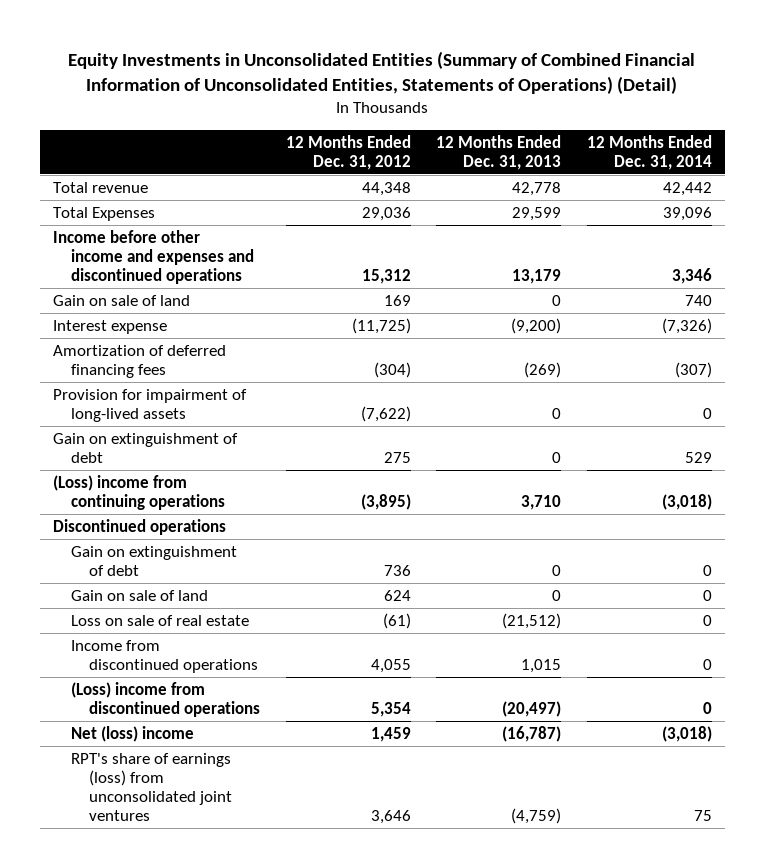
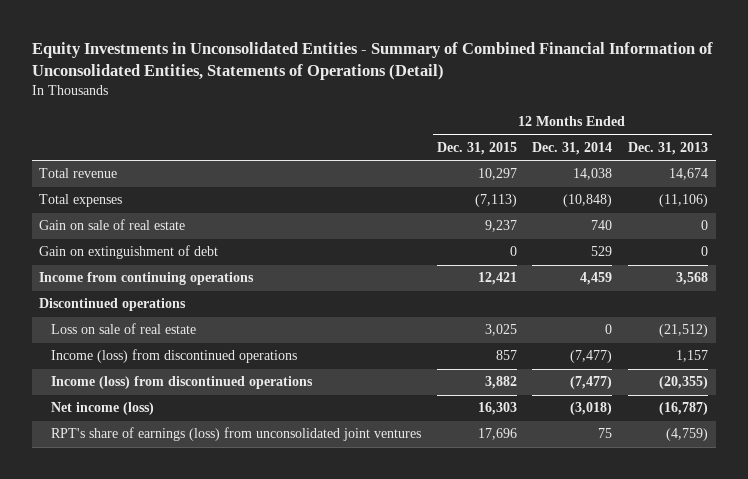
[68,50,696,95] Equity Investments in Unconsolidated Entities (Summary of Combined Financial Information of Unconsolidated Entities, Statements of Operations) (Detail) -> [31,41,713,80] Equity Investments in Unconsolidated Entities - Summary of Combined Financial Information of Unconsolidated Entities, Statements of Operations (Detail)
[285,134,411,170] 12 Months Ended Dec. 31, 2012 -> none
none -> [436,141,517,155] Dec. 31, 2015
[52,229,254,285] Income before other income and expenses and discontinued operations -> none
[52,319,167,334] Interest expense -> none
[52,344,226,378] Amortization of deferred financing fees -> none
[52,388,247,422] Provision for impairment of long-lived assets -> none
[512,181,562,196] 42,778 -> [669,168,709,181] 14,674
[663,181,713,196] 42,442 -> [573,168,613,181] 14,038
[52,206,155,221] Total Expenses -> [39,194,123,208] Total expenses
[512,206,562,221] 29,599 -> [659,194,709,208] (11,106)
[663,206,713,221] 39,096 -> [563,194,613,208] (10,848)
[52,294,190,306] Gain on sale of land -> [39,219,186,231] Gain on sale of real estate
[52,474,225,510] (Loss) income from continuing operations -> [39,272,255,286] Income from continuing operations
[521,494,562,510] 3,710 -> [676,272,709,286] 3,568
[662,493,713,510] (3,018) -> [580,272,613,286] 4,459
[70,545,237,576] Gain on extinguishment of debt -> none
[70,589,208,601] Gain on sale of land -> none
[70,639,259,673] Income from discontinued operations -> [50,349,297,364] Income (loss) from discontinued operations
[521,658,562,673] 1,015 -> [676,350,709,363] 1,157
[703,658,713,670] 0 -> [570,350,613,364] (7,477)
[70,681,261,717] (Loss) income from discontinued operations -> [50,376,313,390] Income (loss) from discontinued operations
[502,700,562,717] (20,497) -> [659,376,709,390] (20,355)
[703,701,713,714] 0 -> [570,376,613,390] (7,477)
[70,725,194,742] Net (loss) income -> [50,402,154,416] Net income (loss)

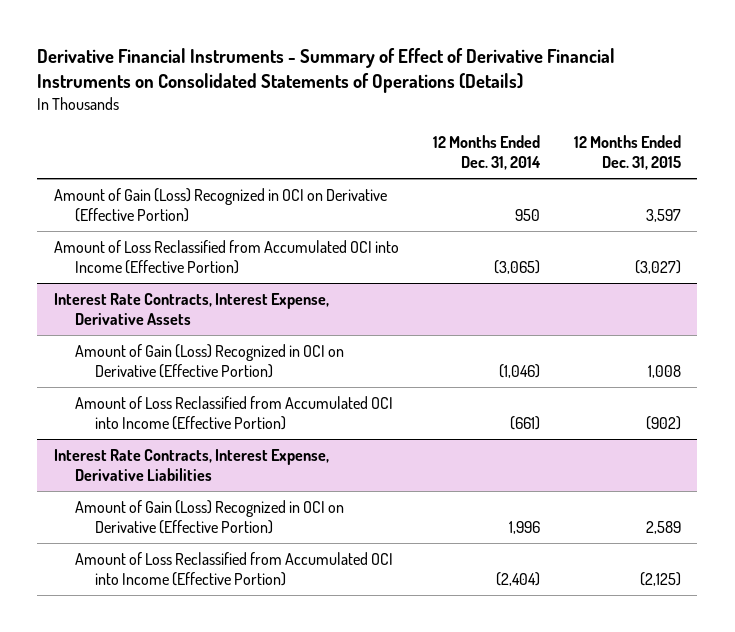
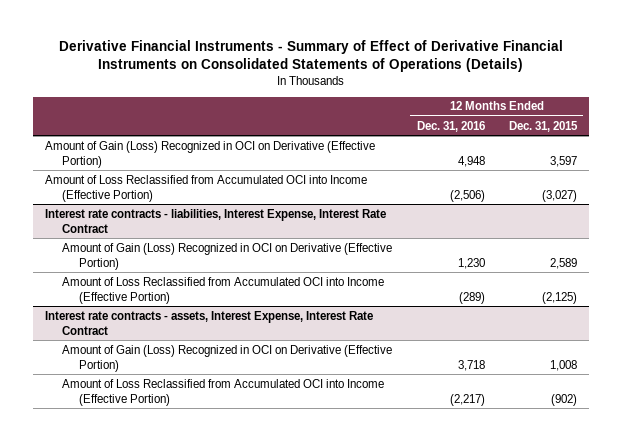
[432,135,541,171] 12 Months Ended Dec. 31, 2014 -> none
none -> [416,120,485,132] Dec. 31, 2016
[54,293,330,326] Interest Rate Contracts, Interest Expense, Derivative Assets -> none
[74,344,344,379] Amount of Gain (Loss) Recognized in OCI on Derivative (Effective Portion) -> none
[74,396,393,431] Amount of Loss Reclassified from Accumulated OCI into Income (Effective Portion) -> none
[54,449,330,482] Interest Rate Contracts, Interest Expense, Derivative Liabilities -> [45,208,387,233] Interest rate contracts - liabilities, Interest Expense, Interest Rate Contract
none -> [45,310,374,335] Interest rate contracts - assets, Interest Expense, Interest Rate Contract
none -> [62,344,393,372] Amount of Gain (Loss) Recognized in OCI on Derivative (Effective Portion)
none -> [62,378,385,406] Amount of Loss Reclassified from Accumulated OCI into Income (Effective Portion)

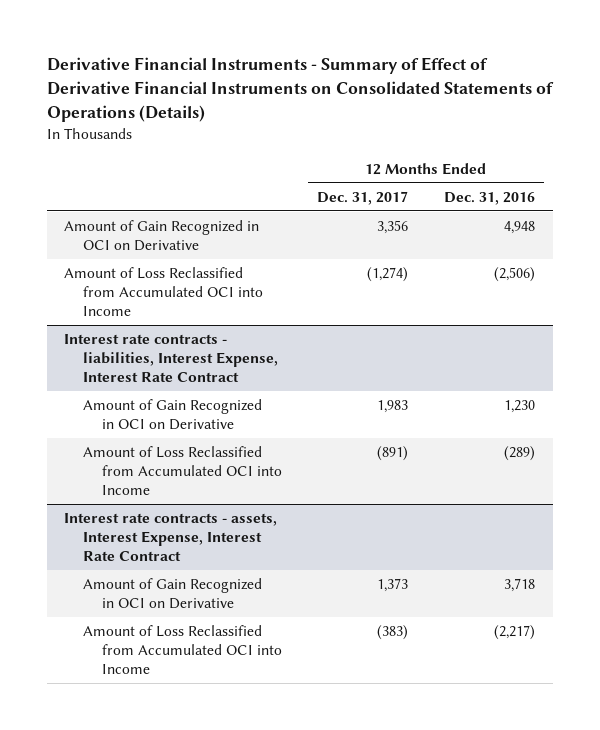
[509,120,579,132] Dec. 31, 2015 -> none
none -> [317,190,409,205] Dec. 31, 2017
[45,140,376,168] Amount of Gain (Loss) Recognized in OCI on Derivative (Effective Portion) -> [64,220,260,252] Amount of Gain Recognized in OCI on Derivative
[45,174,368,202] Amount of Loss Reclassified from Accumulated OCI into Income (Effective Portion) -> [64,267,264,316] Amount of Loss Reclassified from Accumulated OCI into Income
[62,242,393,270] Amount of Gain (Loss) Recognized in OCI on Derivative (Effective Portion) -> [83,399,263,431] Amount of Gain Recognized in OCI on Derivative
[62,276,385,304] Amount of Loss Reclassified from Accumulated OCI into Income (Effective Portion) -> [83,446,282,495] Amount of Loss Reclassified from Accumulated OCI into Income
[62,344,393,372] Amount of Gain (Loss) Recognized in OCI on Derivative (Effective Portion) -> [83,578,263,610] Amount of Gain Recognized in OCI on Derivative
[62,378,385,406] Amount of Loss Reclassified from Accumulated OCI into Income (Effective Portion) -> [83,625,282,674] Amount of Loss Reclassified from Accumulated OCI into Income

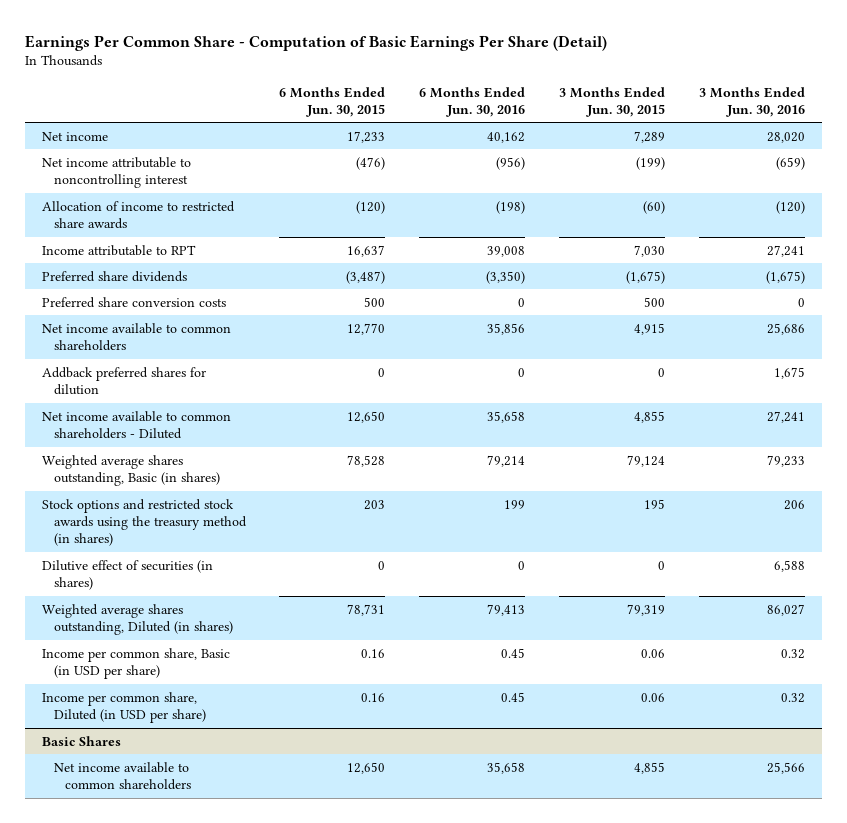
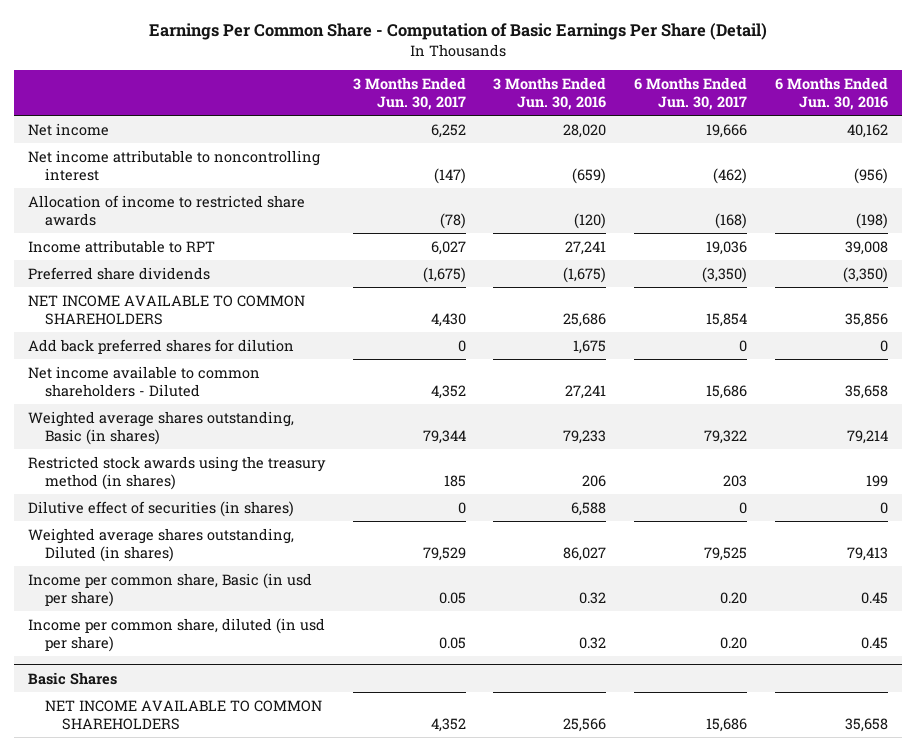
[279,86,386,117] 6 Months Ended Jun. 30, 2015 -> none
[559,86,666,117] 3 Months Ended Jun. 30, 2015 -> none
none -> [352,76,466,110] 3 Months Ended Jun. 30, 2017
none -> [634,76,748,110] 6 Months Ended Jun. 30, 2017
[42,296,227,308] Preferred share conversion costs -> none
[42,322,232,351] Net income available to common shareholders -> [28,294,306,325] NET INCOME AVAILABLE TO COMMON SHAREHOLDERS
[42,366,207,395] Addback preferred shares for dilution -> [28,338,295,354] Add back preferred shares for dilution
[42,498,247,547] Stock options and restricted stock awards using the treasury method (in shares) -> [28,455,327,490] Restricted stock awards using the treasury method (in shares)
[42,647,231,679] Income per common share, Basic (in USD per share) -> [28,572,313,607] Income per common share, Basic (in usd per share)
[42,691,206,723] Income per common share, Diluted (in USD per share) -> [28,617,326,652] Income per common share, diluted (in usd per share)
[53,761,191,790] Net income available to common shareholders -> [45,699,323,730] NET INCOME AVAILABLE TO COMMON SHAREHOLDERS

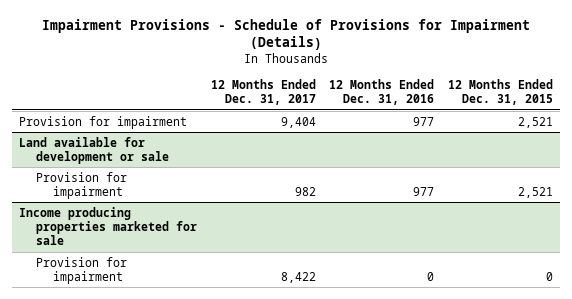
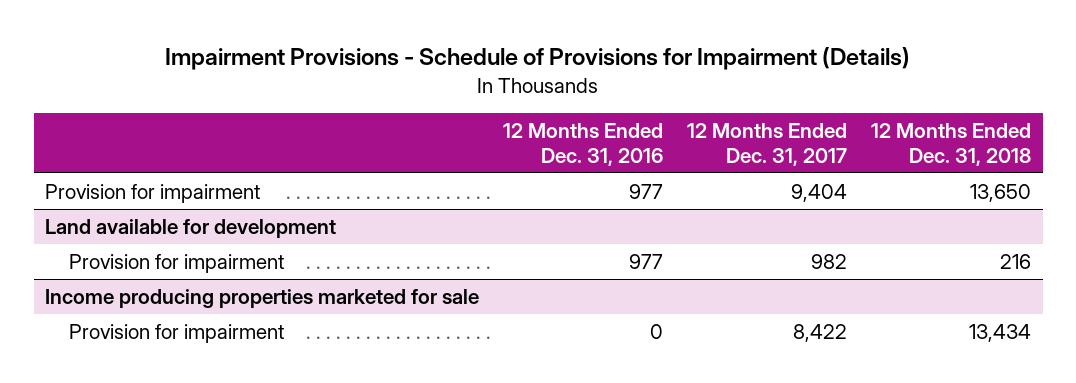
[448,78,554,106] 12 Months Ended Dec. 31, 2015 -> none
none -> [870,123,1031,166] 12 Months Ended Dec. 31, 2018
[18,136,169,164] Land available for development or sale -> [45,218,337,238] Land available for development

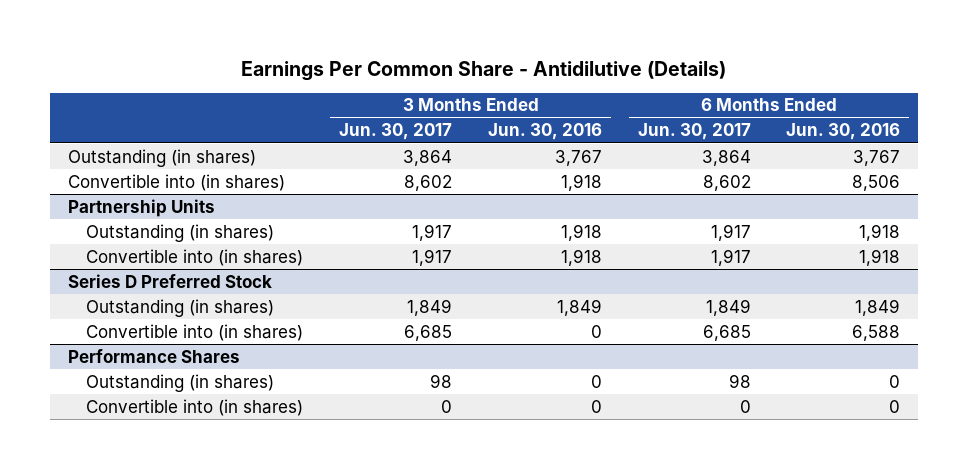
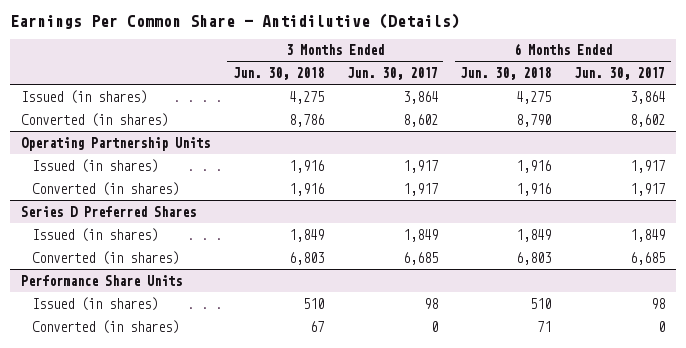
[487,123,602,141] Jun. 30, 2016 -> none
[786,123,901,141] Jun. 30, 2016 -> none
none -> [232,67,324,81] Jun. 30, 2018
none -> [460,67,552,81] Jun. 30, 2018
[67,148,256,167] Outstanding (in shares) -> [21,89,148,104] Issued (in shares)
[67,173,285,191] Convertible into (in shares) -> [21,112,169,127] Converted (in shares)
[67,198,215,217] Partnership Units -> [21,136,211,151] Operating Partnership Units
[86,223,275,242] Outstanding (in shares) -> [32,158,159,173] Issued (in shares)
[86,248,304,266] Convertible into (in shares) -> [32,181,180,196] Converted (in shares)
[67,273,272,288] Series D Preferred Stock -> [21,205,197,217] Series D Preferred Shares
[86,298,275,317] Outstanding (in shares) -> [32,227,159,242] Issued (in shares)
[86,323,304,341] Convertible into (in shares) -> [32,250,180,265] Converted (in shares)
[67,348,240,363] Performance Shares -> [21,274,183,286] Performance Share Units
[86,373,275,392] Outstanding (in shares) -> [32,296,159,311] Issued (in shares)
[86,398,304,416] Convertible into (in shares) -> [32,319,180,334] Converted (in shares)

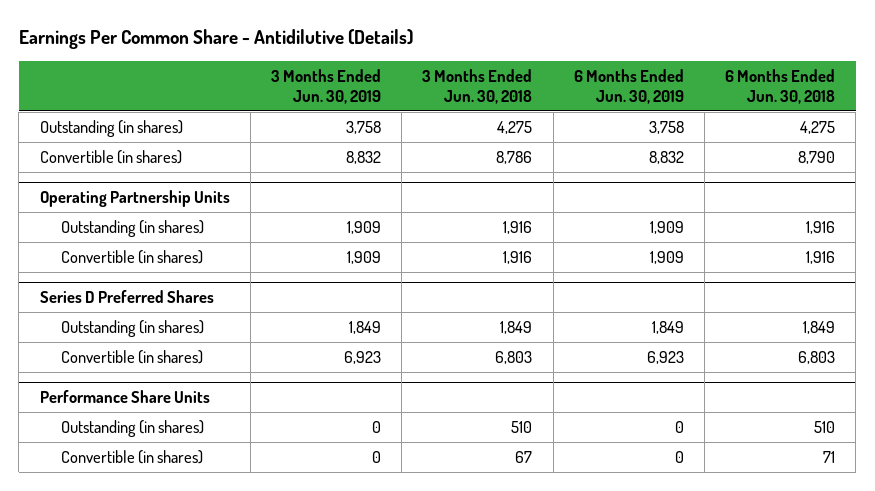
[346,67,438,81] Jun. 30, 2017 -> none
[573,67,665,81] Jun. 30, 2017 -> none
none -> [271,68,382,104] 3 Months Ended Jun. 30, 2019
none -> [573,68,684,104] 6 Months Ended Jun. 30, 2019
[21,89,148,104] Issued (in shares) -> [39,119,183,137] Outstanding (in shares)
[21,112,169,127] Converted (in shares) -> [39,149,182,164] Convertible (in shares)
[32,158,159,173] Issued (in shares) -> [61,219,205,237] Outstanding (in shares)
[32,181,180,196] Converted (in shares) -> [61,249,204,264] Convertible (in shares)
[32,227,159,242] Issued (in shares) -> [61,319,205,337] Outstanding (in shares)
[32,250,180,265] Converted (in shares) -> [61,349,204,364] Convertible (in shares)
[32,296,159,311] Issued (in shares) -> [61,419,205,437] Outstanding (in shares)
[32,319,180,334] Converted (in shares) -> [61,449,204,464] Convertible (in shares)

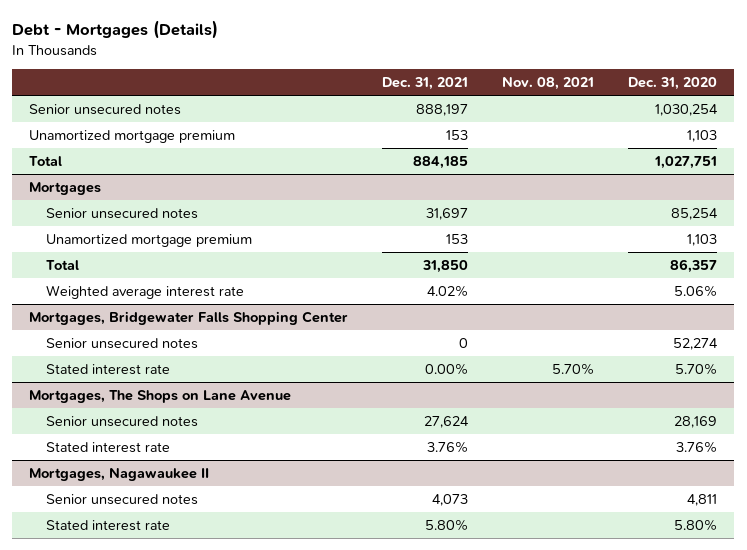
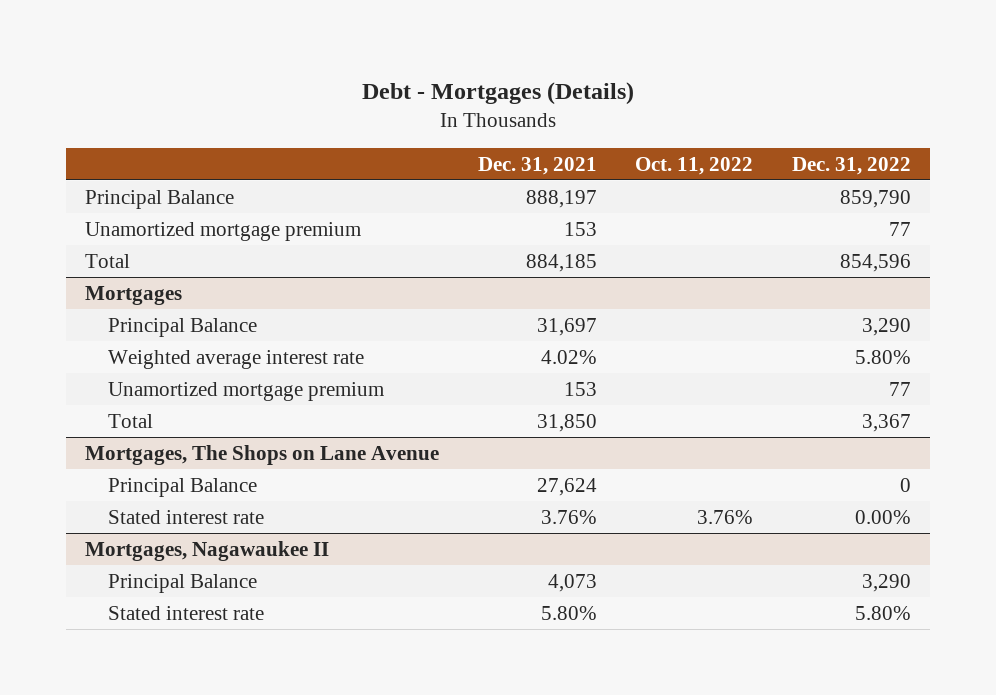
[502,77,595,91] Nov. 08, 2021 -> none
[628,77,718,91] Dec. 31, 2020 -> none
none -> [635,156,754,175] Oct. 11, 2022
none -> [791,156,911,175] Dec. 31, 2022
[29,103,182,115] Senior unsecured notes -> [85,189,235,209] Principal Balance
[45,207,198,219] Senior unsecured notes -> [108,317,258,337] Principal Balance
[45,284,244,299] Weighted average interest rate -> [108,349,365,369] Weighted average interest rate
[29,310,349,325] Mortgages, Bridgewater Falls Shopping Center -> none
[45,337,198,349] Senior unsecured notes -> none
[45,363,170,375] Stated interest rate -> none
[45,415,198,427] Senior unsecured notes -> [108,477,258,497] Principal Balance
[45,493,198,505] Senior unsecured notes -> [108,573,258,593] Principal Balance

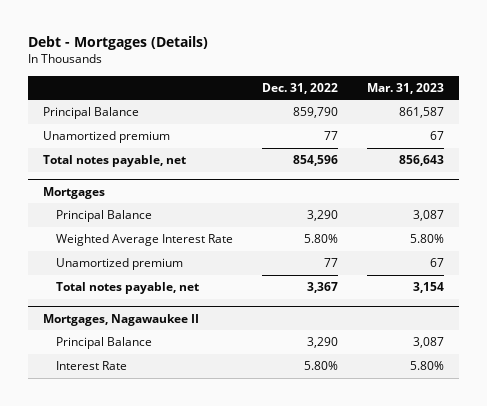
[477,156,597,175] Dec. 31, 2021 -> none
[635,156,754,175] Oct. 11, 2022 -> none
none -> [367,82,445,94] Mar. 31, 2023
[85,221,362,241] Unamortized mortgage premium -> [42,131,170,144] Unamortized premium
[85,253,131,268] Total -> [42,155,186,168] Total notes payable, net
[85,444,440,465] Mortgages, The Shops on Lane Avenue -> none
[108,477,258,497] Principal Balance -> none
[108,509,265,524] Stated interest rate -> none
[108,349,365,369] Weighted average interest rate -> [56,234,234,247] Weighted Average Interest Rate
[108,381,385,401] Unamortized mortgage premium -> [56,258,184,271] Unamortized premium
[108,413,154,428] Total -> [56,282,200,295] Total notes payable, net
[108,605,265,620] Stated interest rate -> [56,361,128,371] Interest Rate

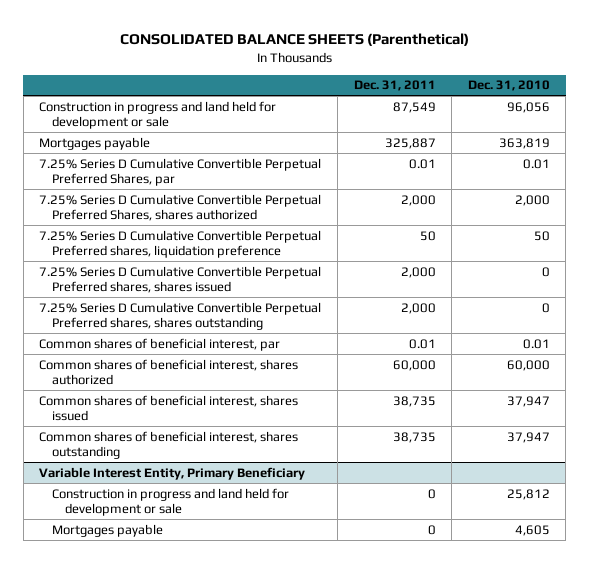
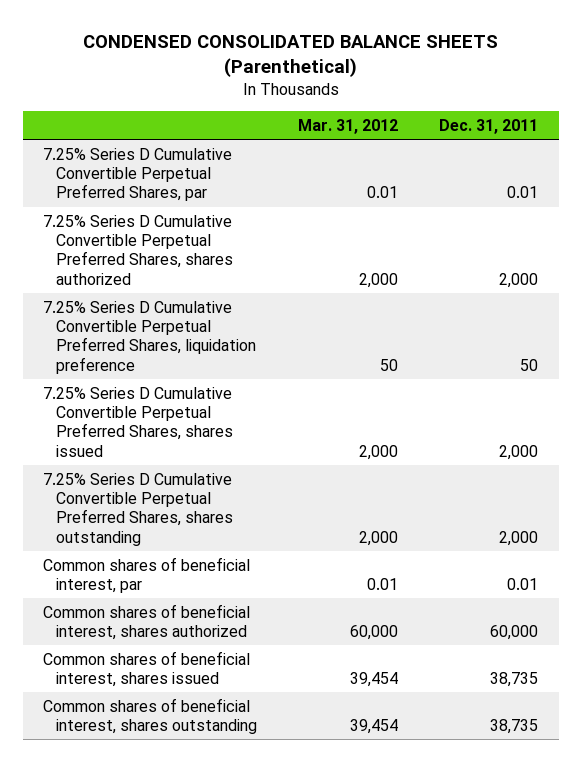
[119,32,469,46] CONSOLIDATED BALANCE SHEETS (Parenthetical) -> [82,34,498,78] CONDENSED CONSOLIDATED BALANCE SHEETS (Parenthetical)
[467,80,550,92] Dec. 31, 2010 -> none
none -> [298,119,399,135] Mar. 31, 2012
[39,100,277,129] Construction in progress and land held for development or sale -> none
[39,136,151,150] Mortgages payable -> none
[39,229,322,258] 7.25% Series D Cumulative Convertible Perpetual Preferred shares, liquidation preference -> [43,300,256,374] 7.25% Series D Cumulative Convertible Perpetual Preferred Shares, liquidation preference
[39,265,322,293] 7.25% Series D Cumulative Convertible Perpetual Preferred shares, shares issued -> [43,386,233,457] 7.25% Series D Cumulative Convertible Perpetual Preferred Shares, shares issued
[39,301,322,330] 7.25% Series D Cumulative Convertible Perpetual Preferred shares, shares outstanding -> [43,472,233,546] 7.25% Series D Cumulative Convertible Perpetual Preferred Shares, shares outstanding
[39,466,306,480] Variable Interest Entity, Primary Beneficiary -> none
[52,487,290,516] Construction in progress and land held for development or sale -> none
[52,523,164,537] Mortgages payable -> none

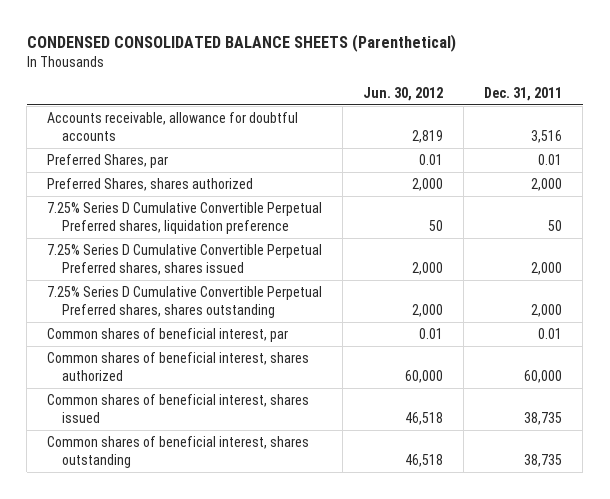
[298,119,399,135] Mar. 31, 2012 -> none
none -> [363,86,444,101] Jun. 30, 2012
none -> [47,111,299,141] Accounts receivable, allowance for doubtful accounts
[43,147,233,202] 7.25% Series D Cumulative Convertible Perpetual Preferred Shares, par -> [47,153,169,168] Preferred Shares, par
[43,214,233,285] 7.25% Series D Cumulative Convertible Perpetual Preferred Shares, shares authorized -> [47,177,254,191] Preferred Shares, shares authorized
[43,300,256,374] 7.25% Series D Cumulative Convertible Perpetual Preferred Shares, liquidation preference -> [47,201,323,234] 7.25% Series D Cumulative Convertible Perpetual Preferred shares, liquidation preference
[43,386,233,457] 7.25% Series D Cumulative Convertible Perpetual Preferred Shares, shares issued -> [47,243,323,275] 7.25% Series D Cumulative Convertible Perpetual Preferred shares, shares issued
[43,472,233,546] 7.25% Series D Cumulative Convertible Perpetual Preferred Shares, shares outstanding -> [47,285,323,318] 7.25% Series D Cumulative Convertible Perpetual Preferred shares, shares outstanding

